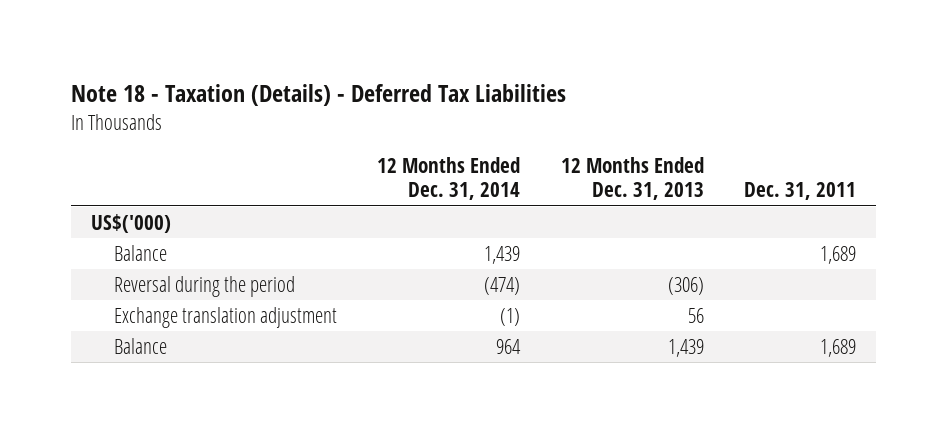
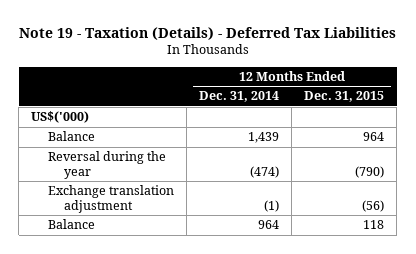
[70,84,566,107] Note 18 - Taxation (Details) - Deferred Tax Liabilities -> [18,26,396,40] Note 19 - Taxation (Details) - Deferred Tax Liabilities
[560,156,704,201] 12 Months Ended Dec. 31, 2013 -> none
[744,182,857,201] Dec. 31, 2011 -> none
none -> [304,91,385,103] Dec. 31, 2015
[114,275,296,297] Reversal during the period -> [47,151,166,179] Reversal during the year

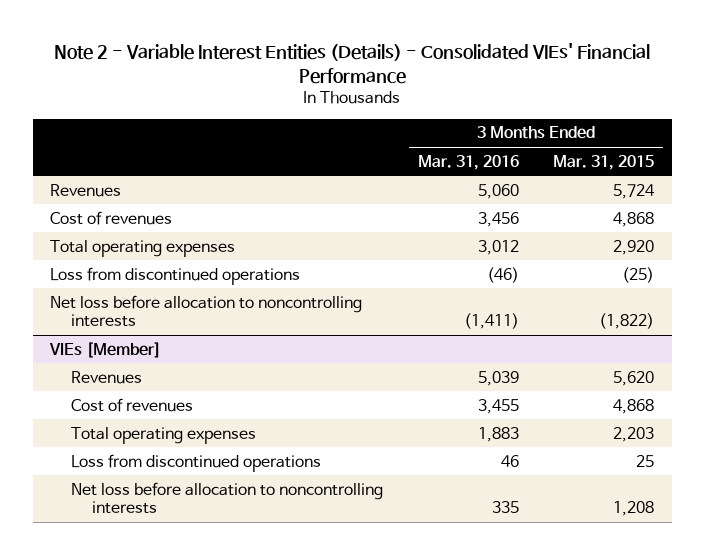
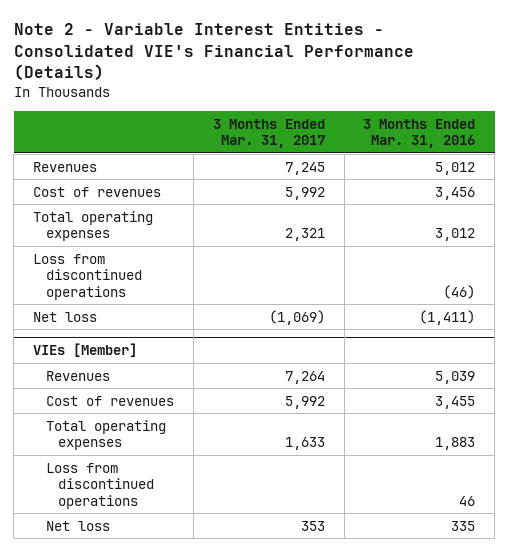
[54,42,651,84] Note 2 - Variable Interest Entities (Details) - Consolidated VIEs' Financial Performance -> [13,23,414,81] Note 2 - Variable Interest Entities - Consolidated VIE's Financial Performance (Details)
[553,154,655,170] Mar. 31, 2015 -> none
none -> [212,118,325,149] 3 Months Ended Mar. 31, 2017
[477,183,519,199] 5,060 -> [435,161,476,175] 5,012
[50,294,363,328] Net loss before allocation to noncontrolling interests -> [33,311,98,322] Net loss
[71,481,384,515] Net loss before allocation to noncontrolling interests -> [45,520,110,531] Net loss

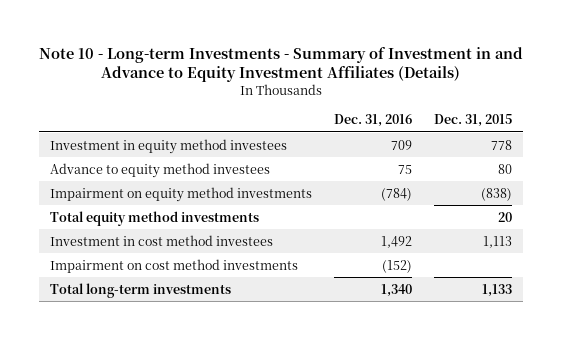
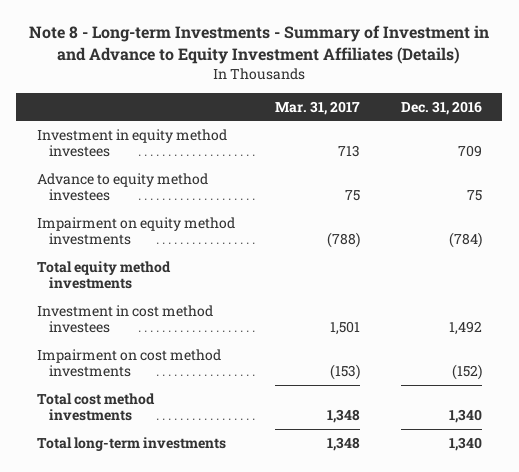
[39,46,524,83] Note 10 - Long-term Investments - Summary of Investment in and Advance to Equity Investment Affiliates (Details) -> [29,25,490,65] Note 8 - Long-term Investments - Summary of Investment in and Advance to Equity Investment Affiliates (Details)
[434,114,513,128] Dec. 31, 2015 -> none
none -> [275,100,361,115] Mar. 31, 2017
none -> [36,392,155,422] Total cost method investments

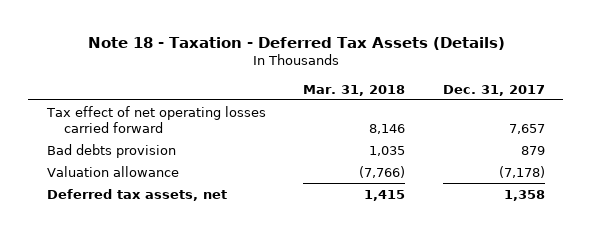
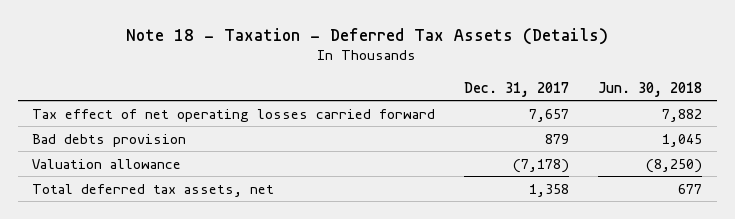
[303,84,406,96] Mar. 31, 2018 -> none
none -> [598,81,703,97] Jun. 30, 2018
[47,188,228,201] Deferred tax assets, net -> [32,183,275,197] Total deferred tax assets, net

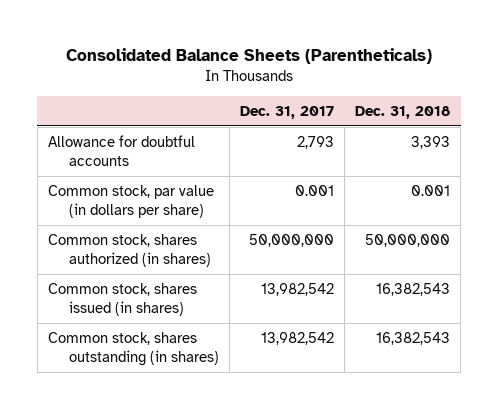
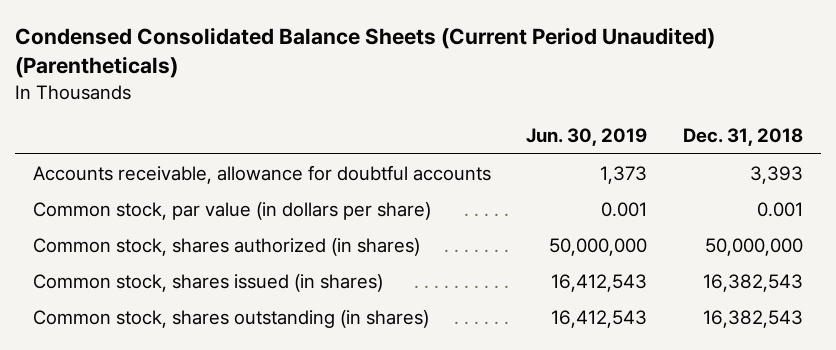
[66,47,433,64] Consolidated Balance Sheets (Parentheticals) -> [15,27,716,79] Condensed Consolidated Balance Sheets (Current Period Unaudited) (Parentheticals)
[240,105,335,119] Dec. 31, 2017 -> none
none -> [526,128,648,147] Jun. 30, 2019
[47,135,195,166] Allowance for doubtful accounts -> [32,164,491,184] Accounts receivable, allowance for doubtful accounts

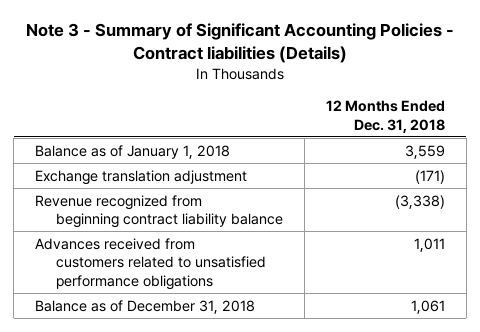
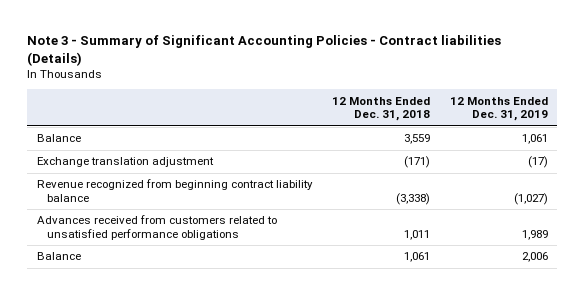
none -> [449,96,548,122] 12 Months Ended Dec. 31, 2019
[35,144,231,159] Balance as of January 1, 2018 -> [37,134,82,143] Balance
[35,299,256,314] Balance as of December 31, 2018 -> [37,252,82,261] Balance

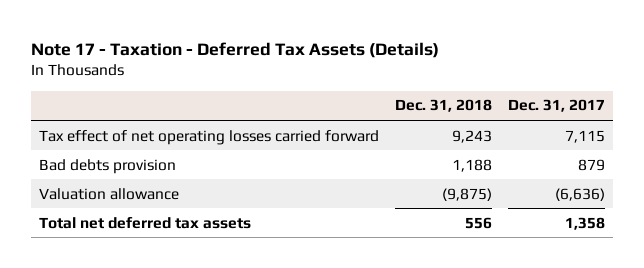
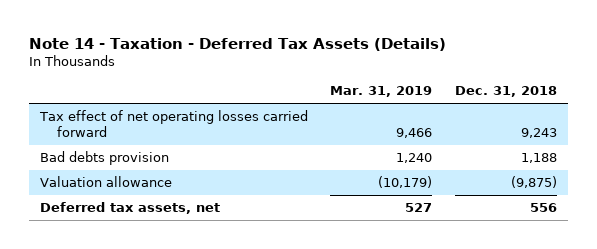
[30,41,439,58] Note 17 - Taxation - Deferred Tax Assets (Details) -> [28,37,446,51] Note 14 - Taxation - Deferred Tax Assets (Details)
[507,99,605,113] Dec. 31, 2017 -> none
none -> [330,86,433,98] Mar. 31, 2019
[38,216,251,229] Total net deferred tax assets -> [40,201,221,214] Deferred tax assets, net

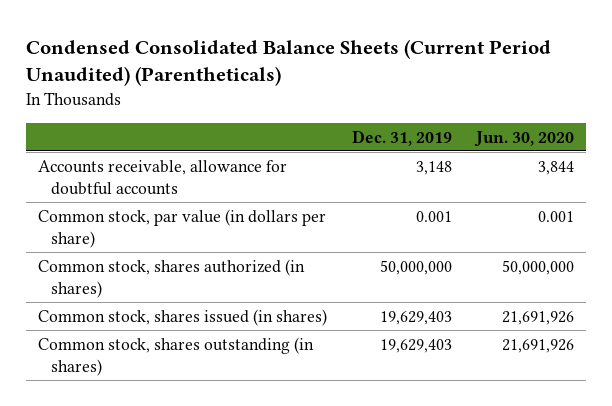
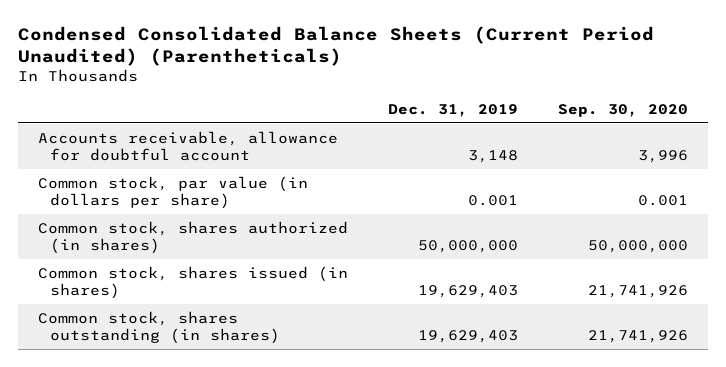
[473,130,574,147] Jun. 30, 2020 -> none
none -> [558,103,689,117] Sep. 30, 2020
[38,159,288,195] Accounts receivable, allowance for doubtful accounts -> [37,130,338,162] Accounts receivable, allowance for doubtful account

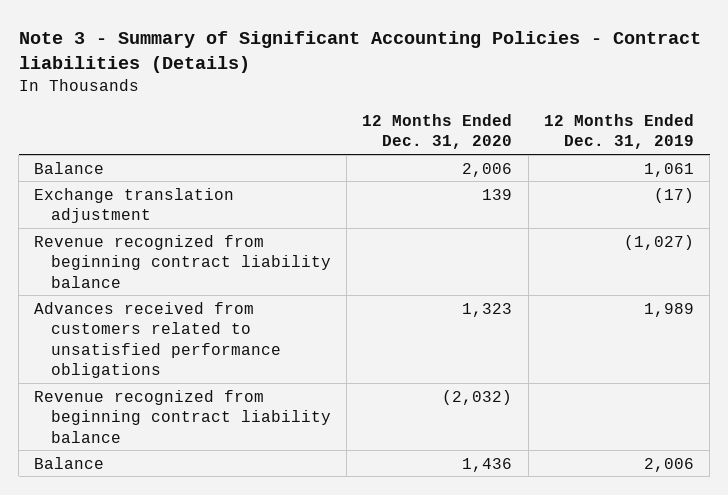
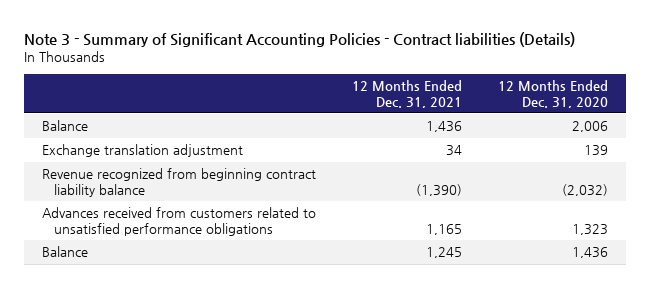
[543,113,694,150] 12 Months Ended Dec. 31, 2019 -> none
none -> [351,79,462,108] 12 Months Ended Dec. 31, 2021
[34,234,331,288] Revenue recognized from beginning contract liability balance -> none
[34,301,281,379] Advances received from customers related to unsatisfied performance obligations -> [41,207,316,236] Advances received from customers related to unsatisfied performance obligations

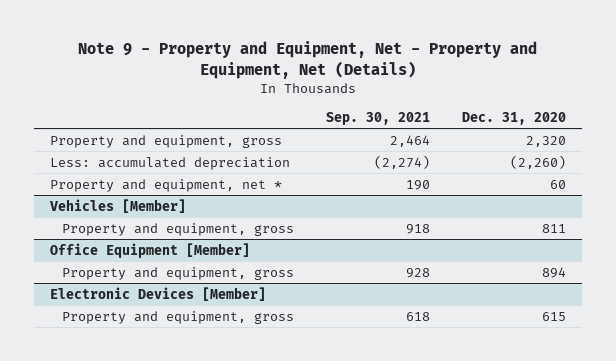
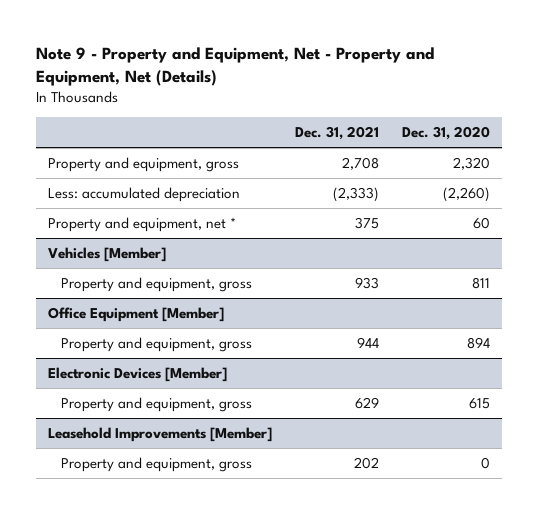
[325,111,430,125] Sep. 30, 2021 -> none
none -> [294,126,379,141] Dec. 31, 2021
none -> [47,426,272,442] Leasehold Improvements [Member]
none -> [61,456,253,472] Property and equipment, gross

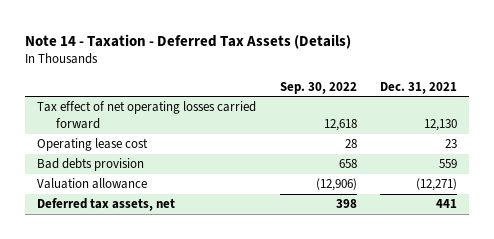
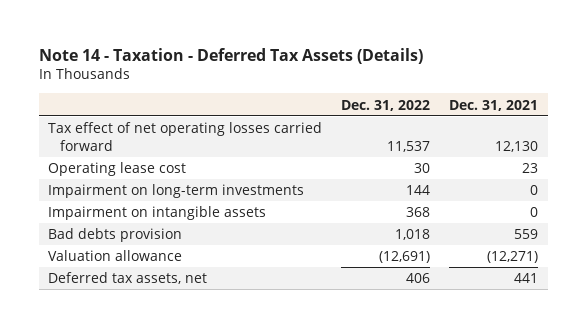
[279,81,357,94] Sep. 30, 2022 -> none
none -> [341,99,431,111] Dec. 31, 2022
none -> [48,184,305,199] Impairment on long-term investments
none -> [48,206,267,221] Impairment on intangible assets

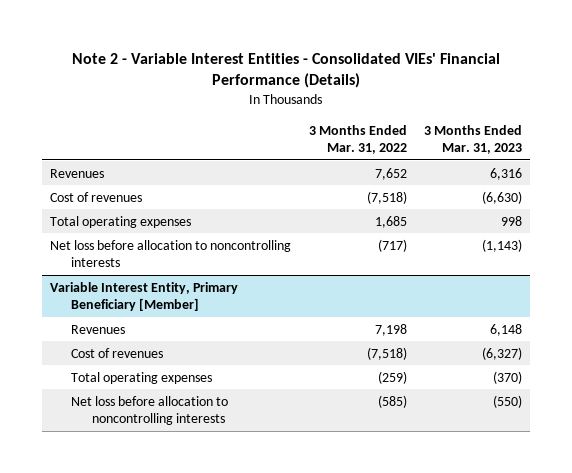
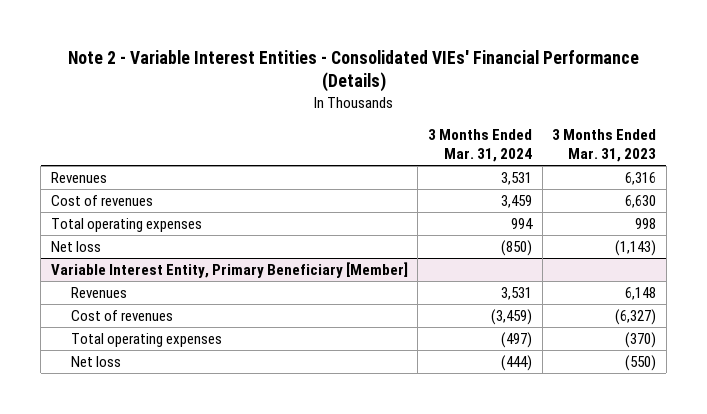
[308,124,407,155] 3 Months Ended Mar. 31, 2022 -> none
none -> [428,128,533,162] 3 Months Ended Mar. 31, 2024
[481,190,522,204] (6,630) -> [625,195,657,209] 6,630
[50,239,292,268] Net loss before allocation to noncontrolling interests -> [50,241,101,253] Net loss
[71,395,229,426] Net loss before allocation to noncontrolling interests -> [70,356,121,368] Net loss

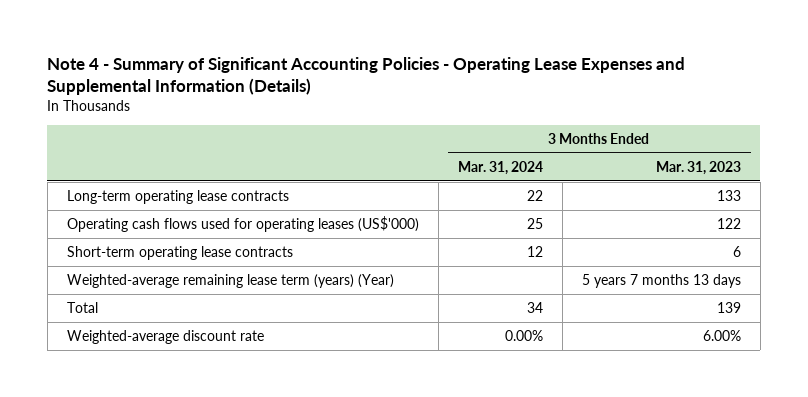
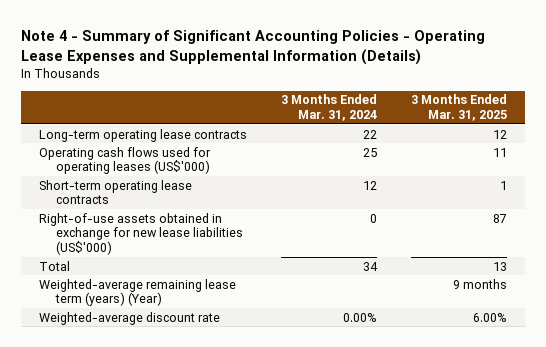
[655,160,741,175] Mar. 31, 2023 -> none
none -> [411,94,508,122] 3 Months Ended Mar. 31, 2025
none -> [38,212,243,256] Right-of-use assets obtained in exchange for new lease liabilities (US$'000)
[66,274,394,289] Weighted-average remaining lease term (years) (Year) -> [38,278,236,307] Weighted-average remaining lease term (years) (Year)

